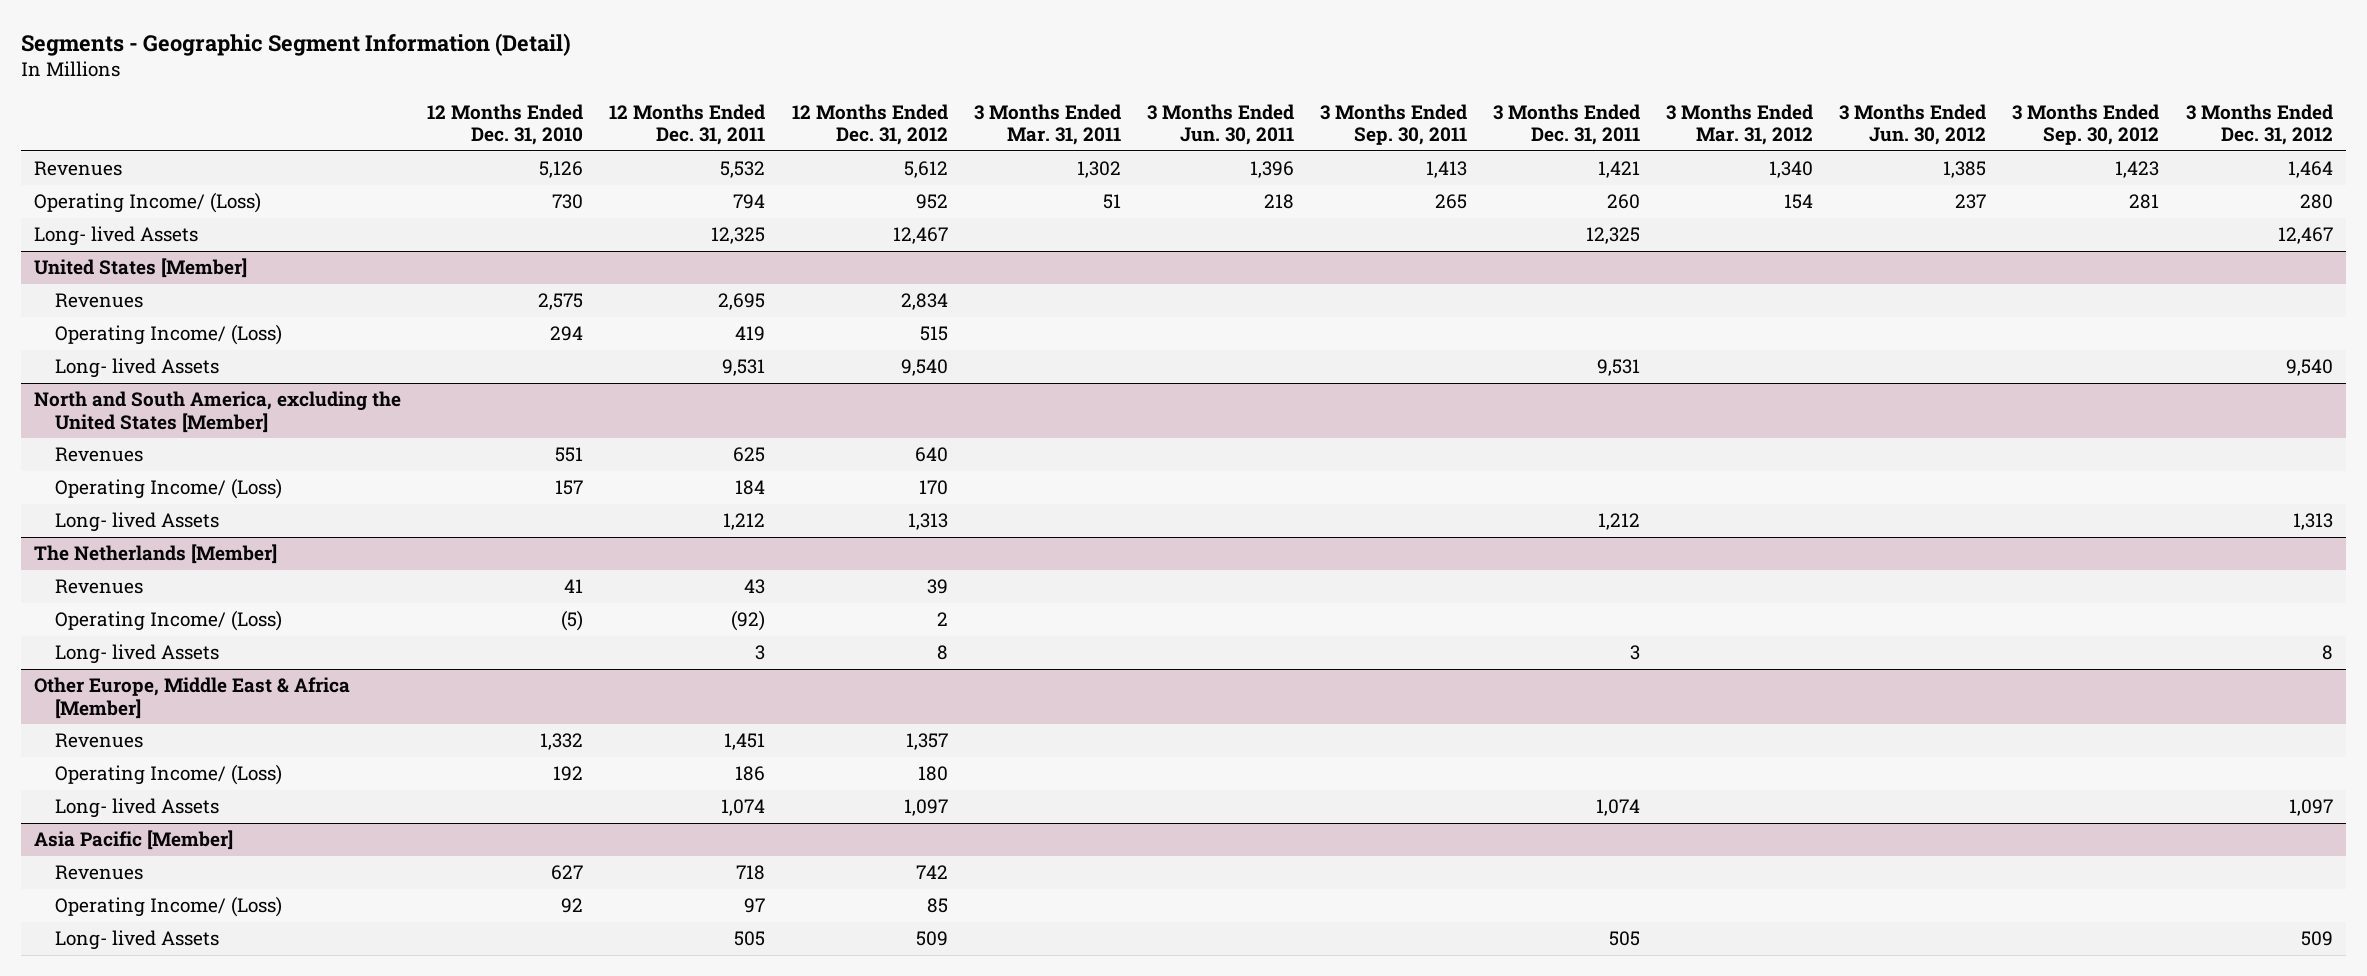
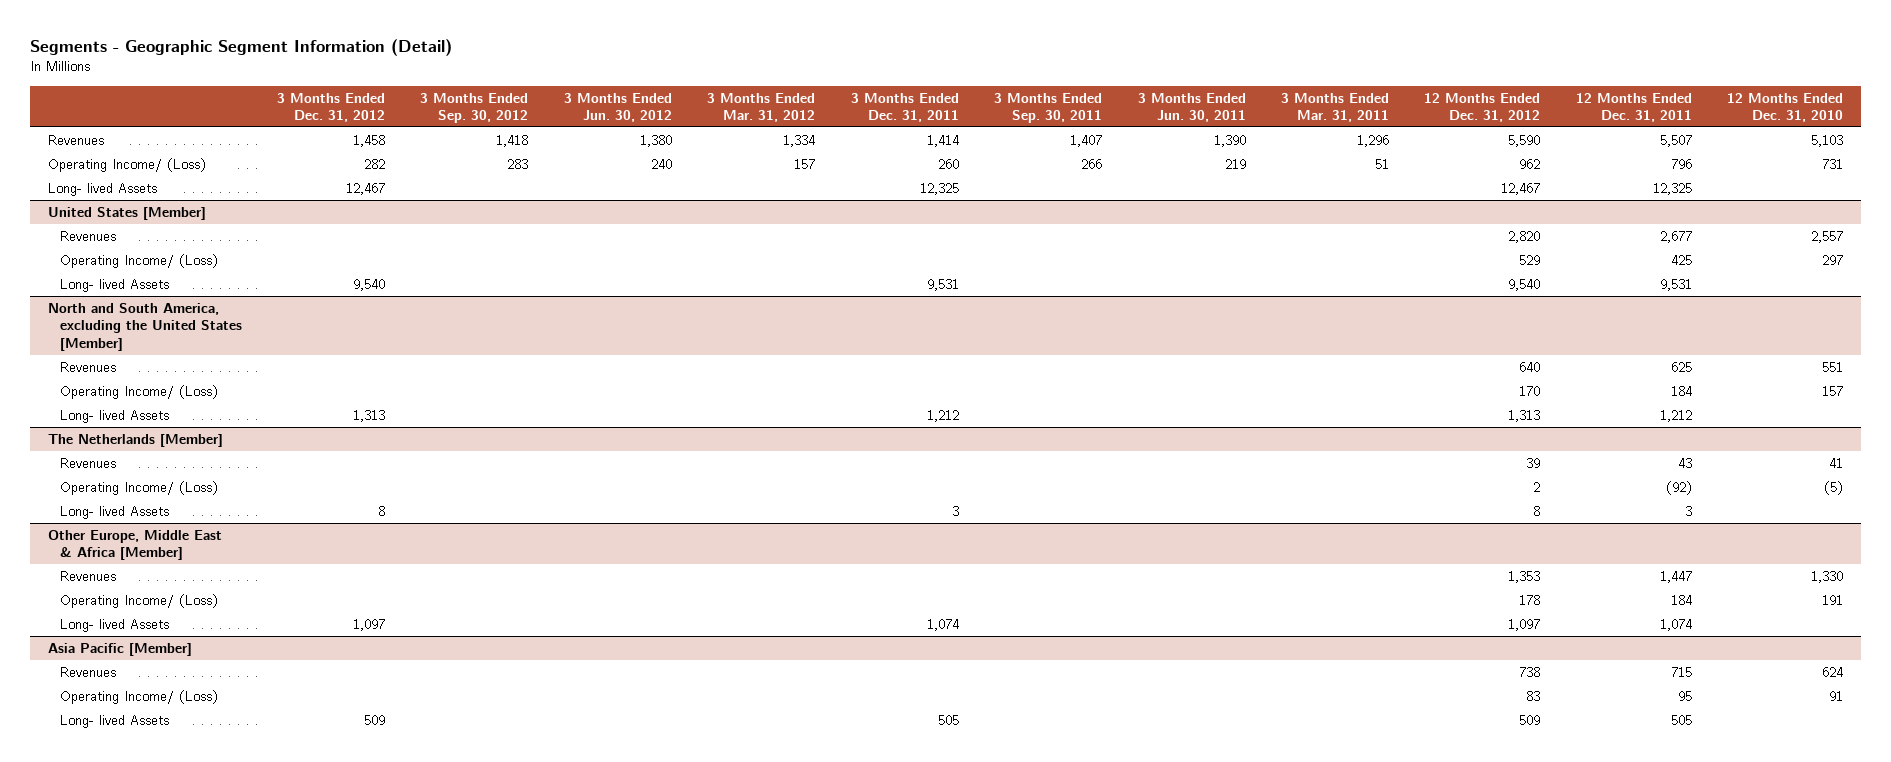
[539,161,584,179] 5,126 -> [1811,134,1844,147] 5,103
[720,161,766,179] 5,532 -> [1659,134,1692,147] 5,507
[903,161,948,179] 5,612 -> [1508,134,1541,147] 5,590
[1076,161,1121,179] 1,302 -> [1357,134,1390,147] 1,296
[1249,161,1294,179] 1,396 -> [1213,134,1246,147] 1,390
[1425,161,1467,179] 1,413 -> [1070,134,1103,147] 1,407
[1598,161,1641,179] 1,421 -> [926,134,959,147] 1,414
[1769,161,1814,179] 1,340 -> [783,134,816,147] 1,334
[1943,161,1987,179] 1,385 -> [639,134,672,147] 1,380
[2115,161,2160,179] 1,423 -> [496,134,529,147] 1,418
[2287,161,2333,179] 1,464 -> [353,134,386,147] 1,458
[552,194,584,210] 730 -> [1822,158,1844,169] 731
[733,194,766,210] 794 -> [1670,158,1692,169] 796
[915,194,948,210] 952 -> [1519,158,1541,169] 962
[1263,194,1294,210] 218 -> [1224,158,1246,169] 219
[1434,194,1467,210] 265 -> [1081,158,1103,169] 266
[1784,194,1814,210] 154 -> [794,158,816,169] 157
[1955,194,1987,210] 237 -> [650,158,672,169] 240
[2129,194,2160,210] 281 -> [507,158,529,169] 283
[2299,194,2333,210] 280 -> [364,158,386,169] 282
[538,293,584,311] 2,575 -> [1811,230,1844,243] 2,557
[718,293,766,311] 2,695 -> [1659,230,1692,243] 2,677
[900,293,948,311] 2,834 -> [1508,230,1541,243] 2,820
[550,326,584,342] 294 -> [1822,254,1844,265] 297
[735,326,766,342] 419 -> [1670,254,1692,265] 425
[919,326,948,342] 515 -> [1519,254,1541,265] 529
[540,733,584,751] 1,332 -> [1811,570,1844,583] 1,330
[724,733,766,751] 1,451 -> [1659,570,1692,583] 1,447
[905,733,948,751] 1,357 -> [1508,570,1541,583] 1,353
[553,766,584,782] 192 -> [1822,594,1844,605] 191
[735,766,766,782] 186 -> [1670,594,1692,605] 184
[917,766,948,782] 180 -> [1519,594,1541,605] 178
[551,865,584,881] 627 -> [1822,666,1844,677] 624
[736,865,766,881] 718 -> [1670,666,1692,677] 715
[915,865,948,880] 742 -> [1519,666,1541,677] 738
[561,898,584,914] 92 -> [1829,690,1844,701] 91
[744,898,766,914] 97 -> [1677,690,1692,701] 95
[926,898,948,914] 85 -> [1526,690,1541,701] 83

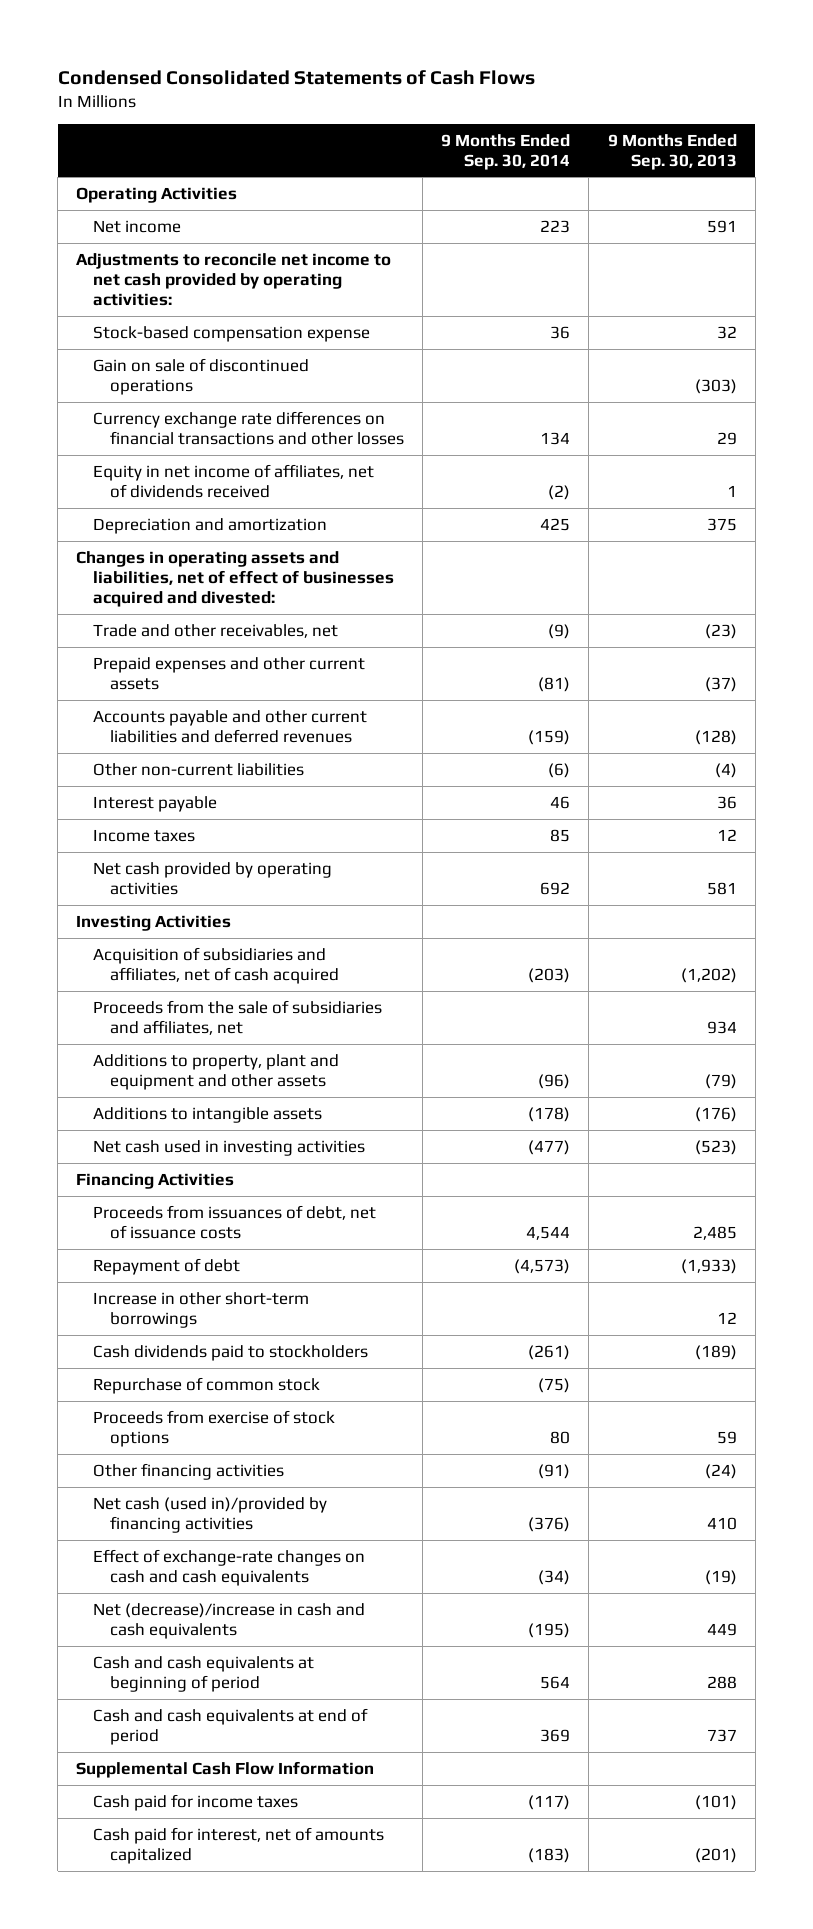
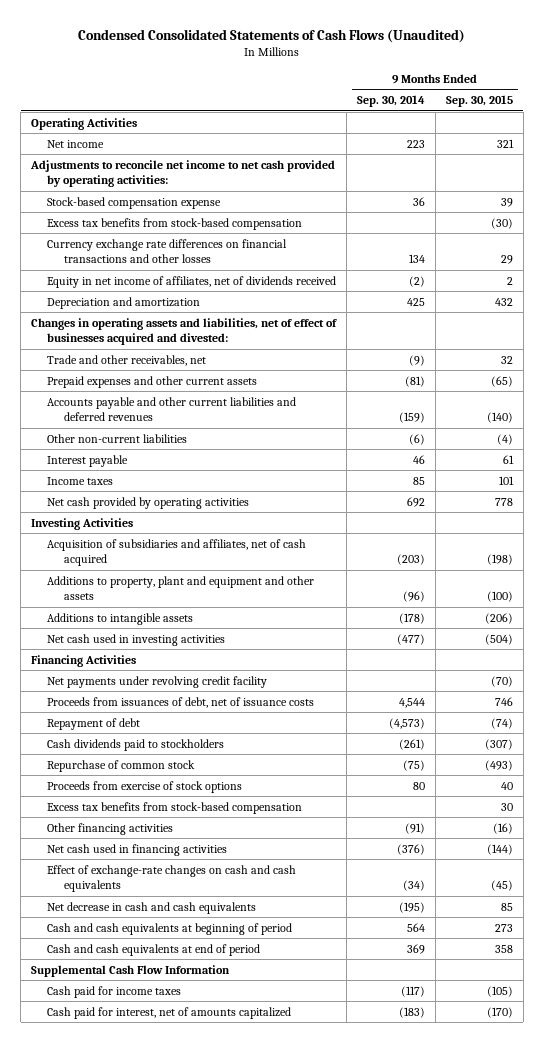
[57,69,535,85] Condensed Consolidated Statements of Cash Flows -> [77,28,465,43] Condensed Consolidated Statements of Cash Flows (Unaudited)
[607,133,737,170] 9 Months Ended Sep. 30, 2013 -> none
none -> [445,95,513,108] Sep. 30, 2015
[93,357,310,395] Gain on sale of discontinued operations -> none
none -> [47,217,303,230] Excess tax benefits from stock-based compensation
[93,999,383,1035] Proceeds from the sale of subsidiaries and affiliates, net -> none
none -> [47,675,268,688] Net payments under revolving credit facility
[93,1291,310,1328] Increase in other short-term borrowings -> none
none -> [47,801,303,814] Excess tax benefits from stock-based compensation
[93,1496,328,1533] Net cash (used in)/provided by financing activities -> [47,843,228,856] Net cash used in financing activities
[93,1602,366,1639] Net (decrease)/increase in cash and cash equivalents -> [47,901,257,914] Net decrease in cash and cash equivalents

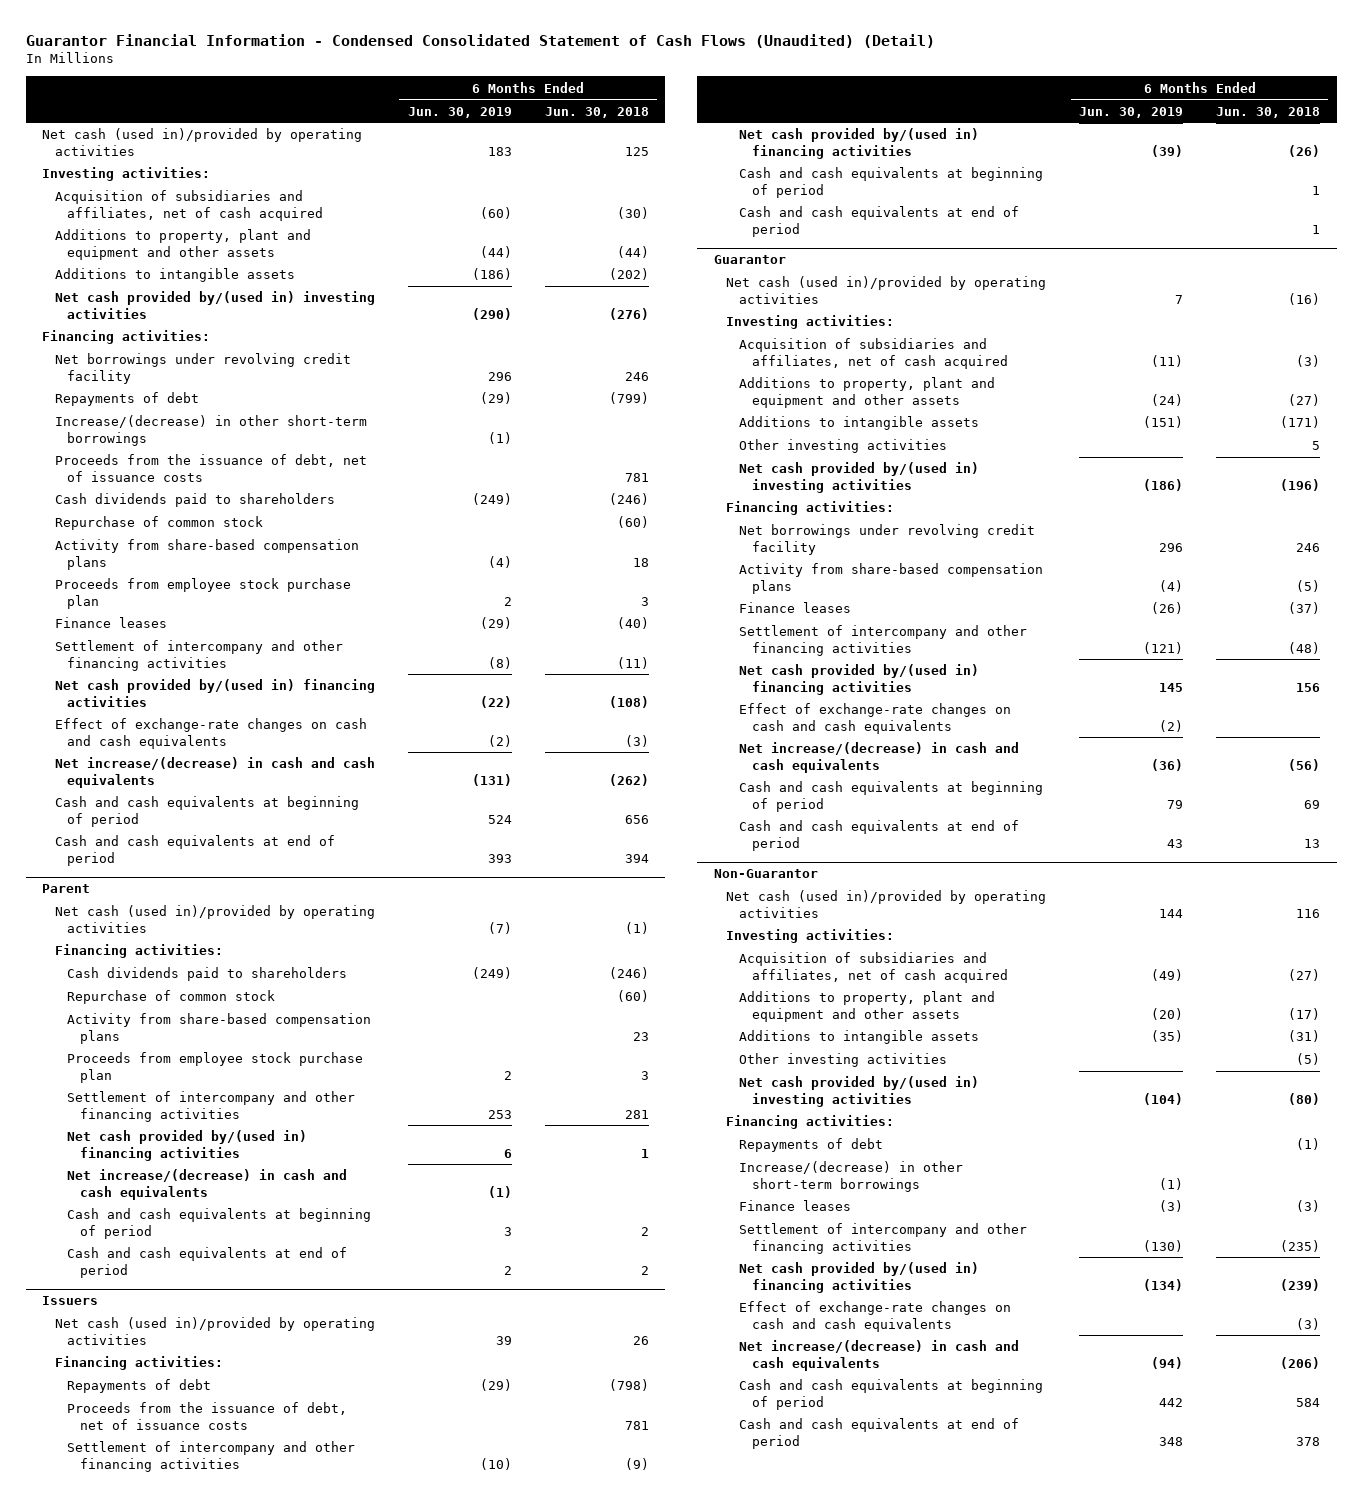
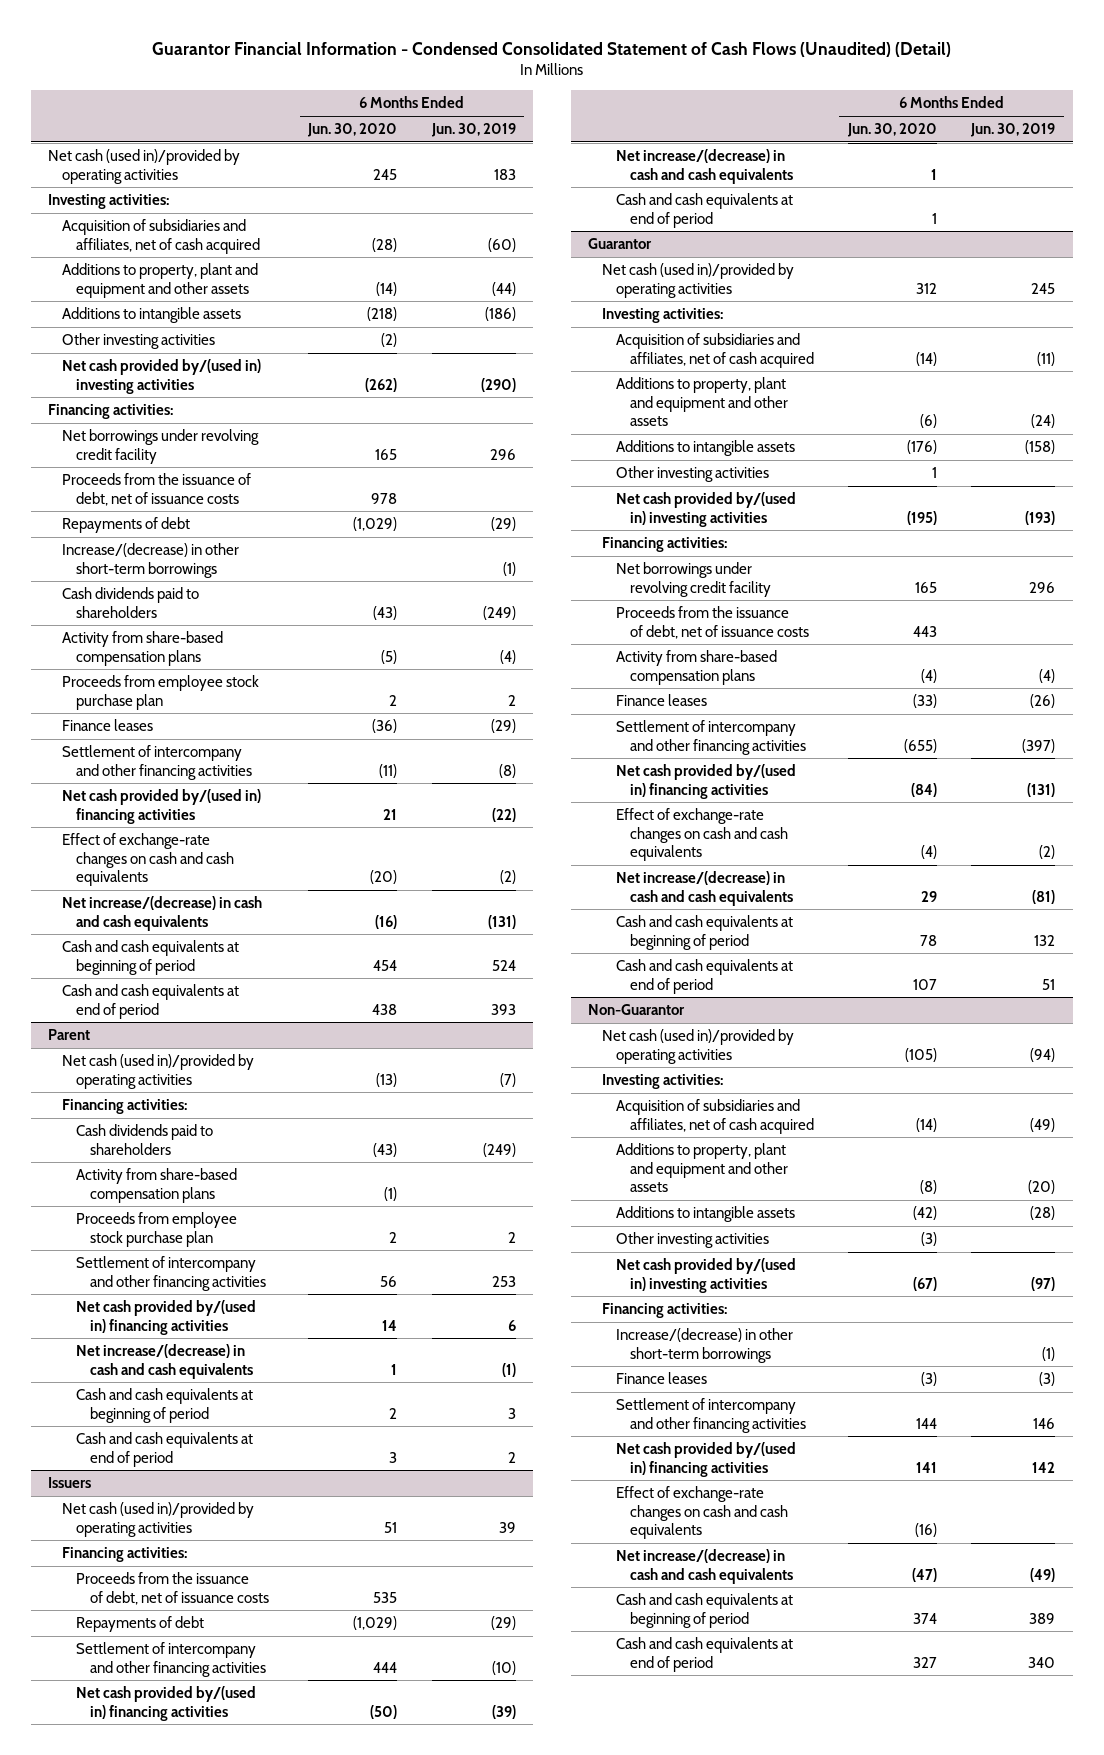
[544,106,649,118] Jun. 30, 2018 -> none
none -> [307,123,398,138] Jun. 30, 2020
none -> [62,333,216,350] Other investing activities
[54,454,367,482] Proceeds from the issuance of debt, net of issuance costs -> [62,473,252,506] Proceeds from the issuance of debt, net of issuance costs
[54,516,263,531] Repurchase of common stock -> none
[67,990,276,1005] Repurchase of common stock -> none
[67,1379,212,1394] Repayments of debt -> [75,1616,204,1633] Repayments of debt
[739,167,1044,198] Cash and cash equivalents at beginning of period -> none
none -> [615,149,793,184] Net increase/(decrease) in cash and cash equivalents
[1175,294,1184,304] 7 -> [1031,282,1056,294] 245
[1143,416,1184,429] (151) -> [1025,440,1056,455] (158)
[1143,478,1184,491] (186) -> [1025,510,1056,525] (193)
none -> [615,606,809,639] Proceeds from the issuance of debt, net of issuance costs
[1143,641,1184,654] (121) -> [1022,738,1056,753] (397)
[1159,682,1184,692] 145 -> [1027,782,1056,797] (131)
[1151,758,1184,771] (36) -> [1032,889,1056,904] (81)
[1167,799,1184,809] 79 -> [1034,934,1056,946] 132
[1167,838,1184,848] 43 -> [1042,978,1056,990] 51
[1159,908,1184,918] 144 -> [1030,1047,1056,1062] (94)
[1151,1030,1184,1043] (35) -> [1030,1206,1056,1221] (28)
[1143,1092,1184,1105] (104) -> [1031,1276,1056,1291] (97)
[739,1138,884,1153] Repayments of debt -> none
[1143,1239,1184,1252] (130) -> [1033,1417,1056,1429] 146
[1143,1278,1184,1291] (134) -> [1032,1461,1056,1473] 142
[1151,1356,1184,1369] (94) -> [1030,1567,1056,1582] (49)
[1159,1397,1184,1407] 442 -> [1029,1612,1056,1624] 389
[1159,1436,1184,1446] 348 -> [1028,1656,1056,1668] 340

